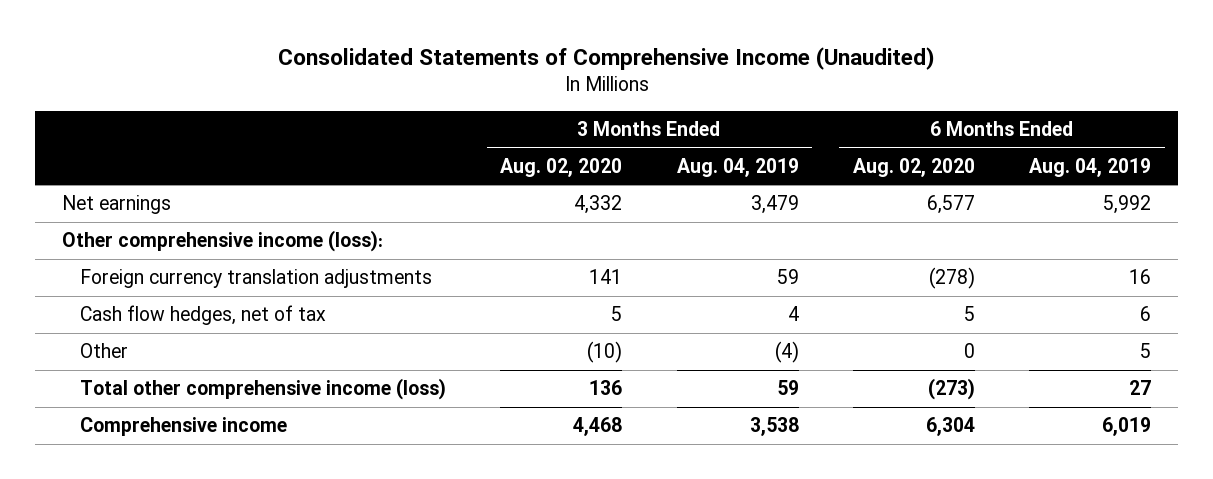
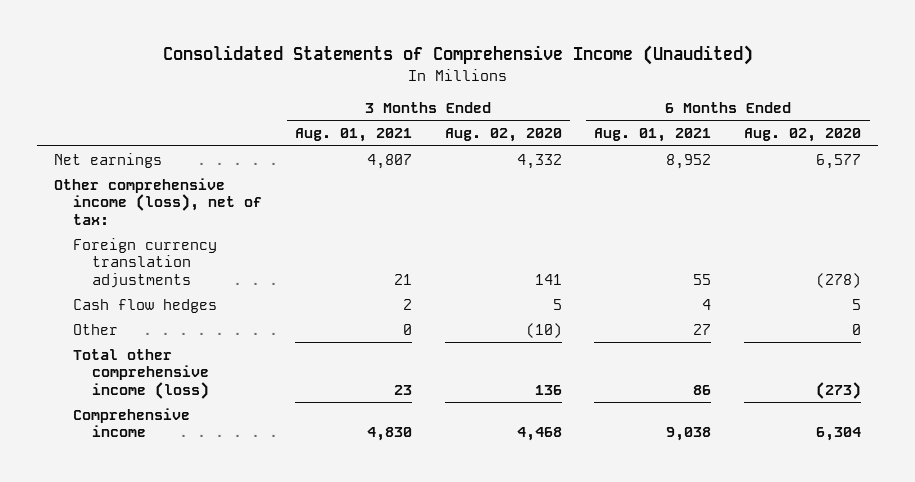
[676,157,799,177] Aug. 04, 2019 -> none
[1029,157,1152,177] Aug. 04, 2019 -> none
none -> [294,128,412,143] Aug. 01, 2021
none -> [594,128,712,143] Aug. 01, 2021
[61,230,383,253] Other comprehensive income (loss): -> [53,177,262,225] Other comprehensive income (loss), net of tax:
[79,305,326,326] Cash flow hedges, net of tax -> [72,298,217,313] Cash flow hedges

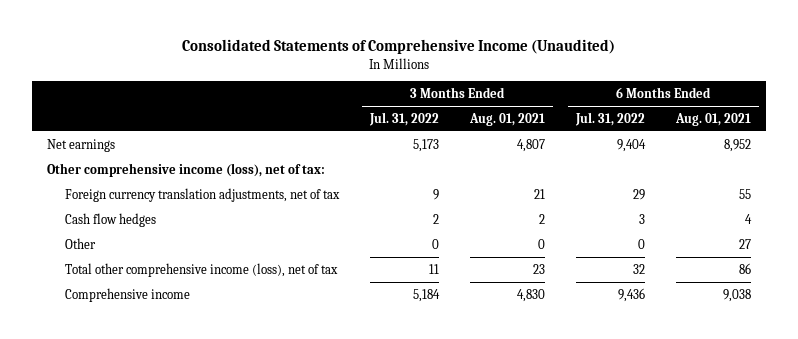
[444,128,562,143] Aug. 02, 2020 -> none
[744,128,862,143] Aug. 02, 2020 -> none
none -> [368,111,439,126] Jul. 31, 2022
none -> [574,111,645,126] Jul. 31, 2022
[72,237,217,288] Foreign currency translation adjustments -> [64,187,340,202] Foreign currency translation adjustments, net of tax
[72,348,210,399] Total other comprehensive income (loss) -> [64,262,338,277] Total other comprehensive income (loss), net of tax

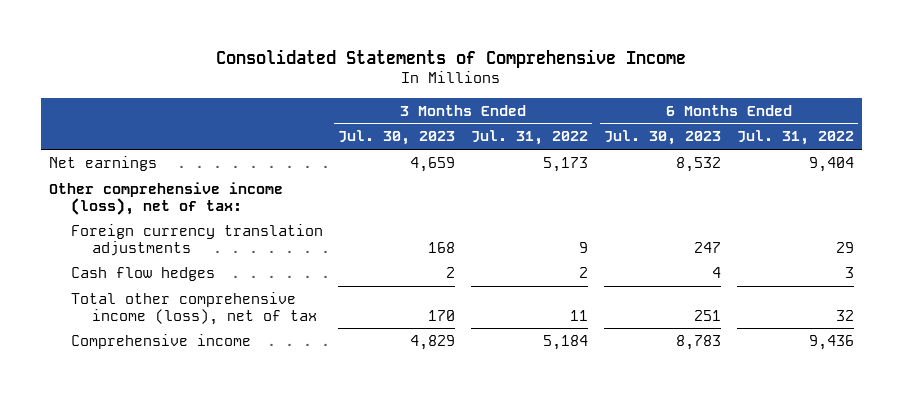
[182,39,616,55] Consolidated Statements of Comprehensive Income (Unaudited) -> [216,48,687,68] Consolidated Statements of Comprehensive Income
[468,112,545,126] Aug. 01, 2021 -> none
[674,112,751,126] Aug. 01, 2021 -> none
none -> [338,130,456,146] Jul. 30, 2023
none -> [603,130,721,146] Jul. 30, 2023
[64,187,340,202] Foreign currency translation adjustments, net of tax -> [70,223,323,256] Foreign currency translation adjustments
[64,237,96,249] Other -> none

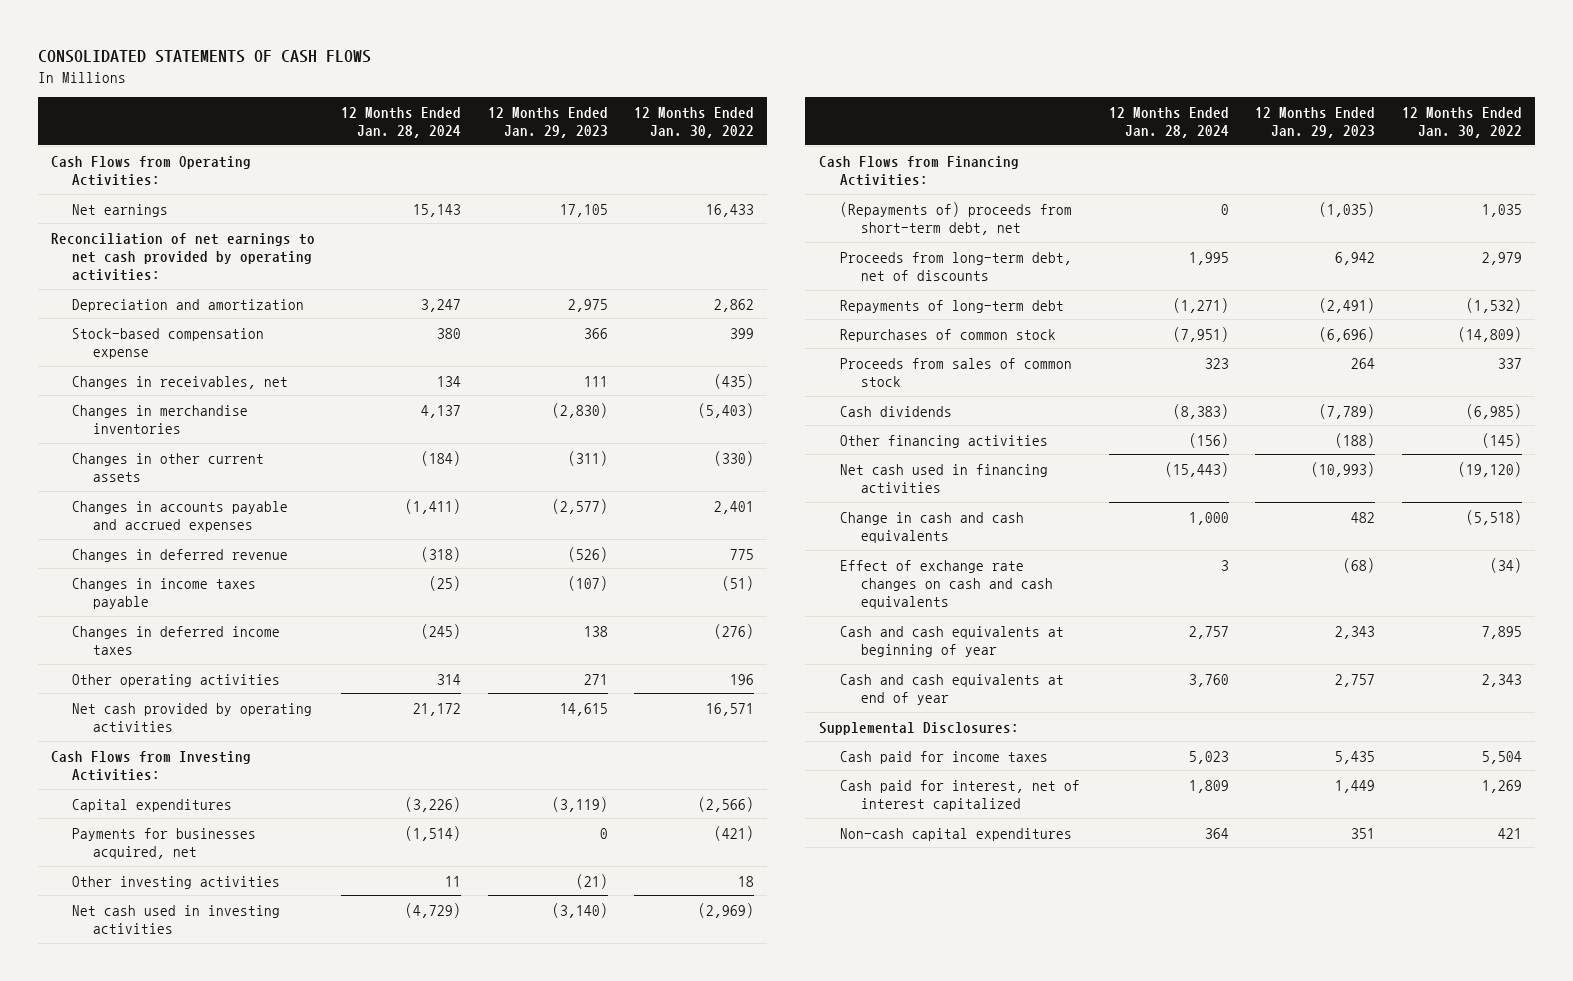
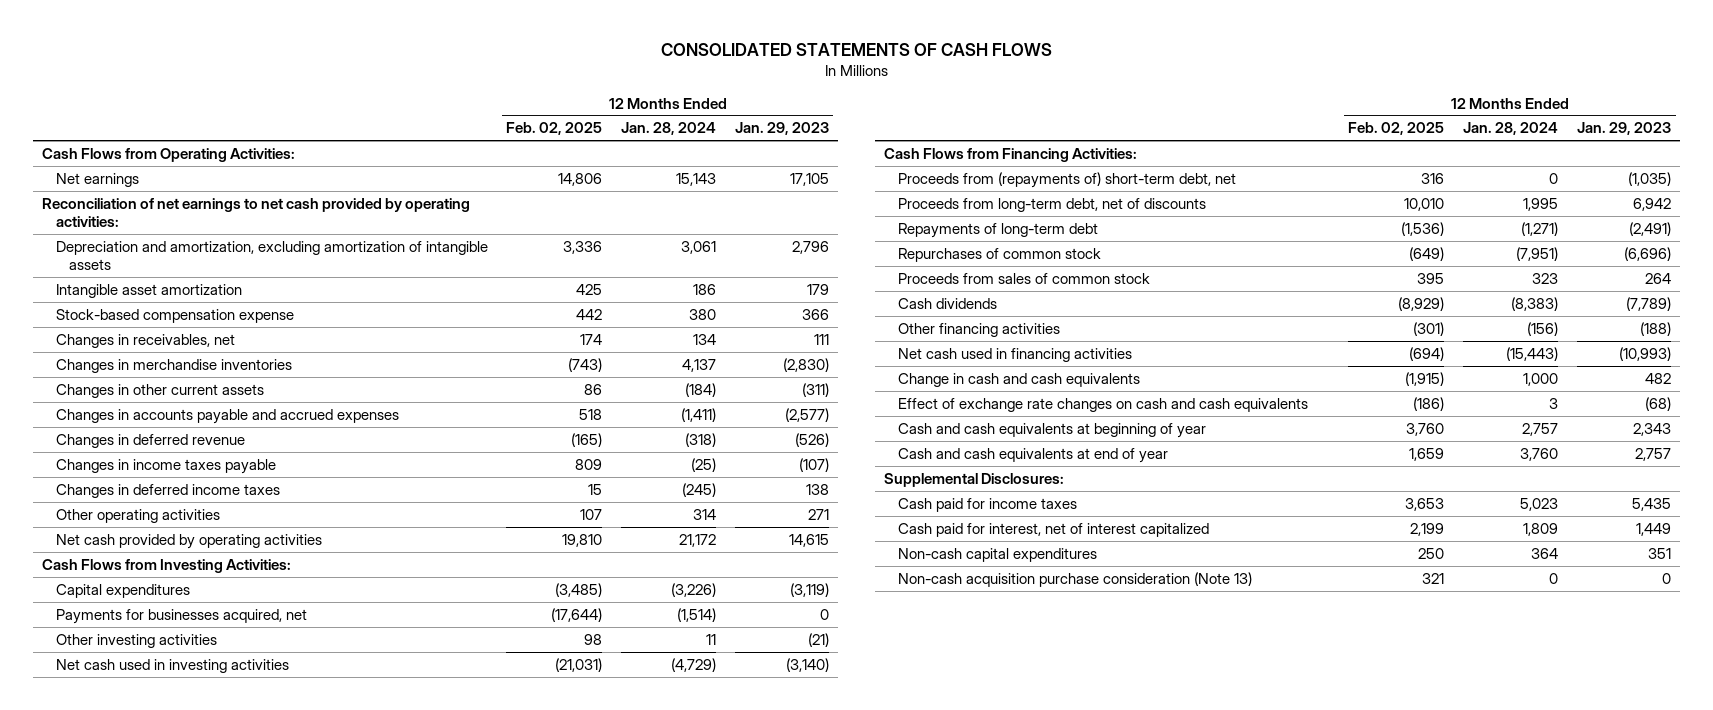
[634,106,755,139] 12 Months Ended Jan. 30, 2022 -> none
none -> [506,122,603,136] Feb. 02, 2025
[72,298,305,312] Depreciation and amortization -> [55,240,488,270] Depreciation and amortization, excluding amortization of intangible assets
[421,298,462,312] 3,247 -> [681,240,717,254] 3,061
[567,298,608,312] 2,975 -> [791,240,829,254] 2,796
none -> [55,283,242,298] Intangible asset amortization
[839,201,1072,235] (Repayments of) proceeds from short-term debt, net -> [897,171,1236,188] Proceeds from (repayments of) short-term debt, net
none -> [897,571,1252,587] Non-cash acquisition purchase consideration (Note 13)

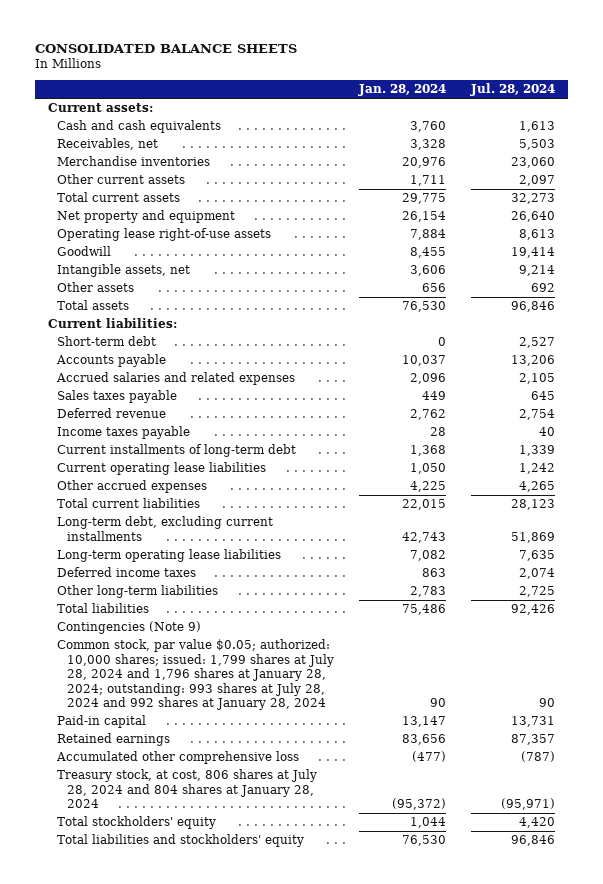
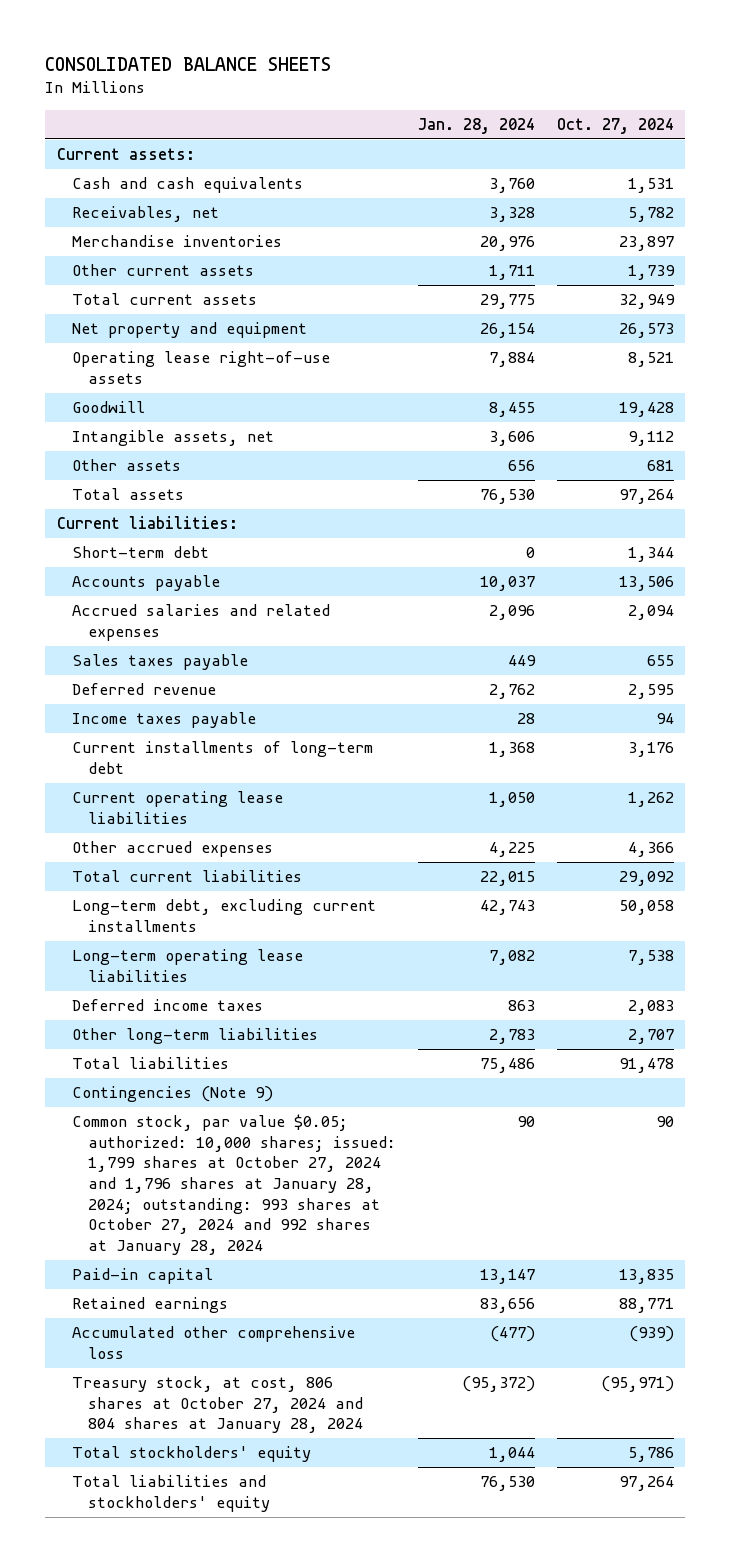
[470,83,556,97] Jul. 28, 2024 -> none
none -> [557,117,675,134] Oct. 27, 2024
[57,639,334,711] Common stock, par value $0.05; authorized: 10,000 shares; issued: 1,799 shares at July 28, 2024 and 1,796 shares at January 28, 2024; outstanding: 993 shares at July 28, 2024 and 992 shares at January 28, 2024 -> [72,1114,396,1255] Common stock, par value $0.05; authorized: 10,000 shares; issued: 1,799 shares at October 27, 2024 and 1,796 shares at January 28, 2024; outstanding: 993 shares at October 27, 2024 and 992 shares at January 28, 2024
[57,769,318,809] Treasury stock, at cost, 806 shares at July 28, 2024 and 804 shares at January 28, 2024 -> [72,1376,363,1434] Treasury stock, at cost, 806 shares at October 27, 2024 and 804 shares at January 28, 2024

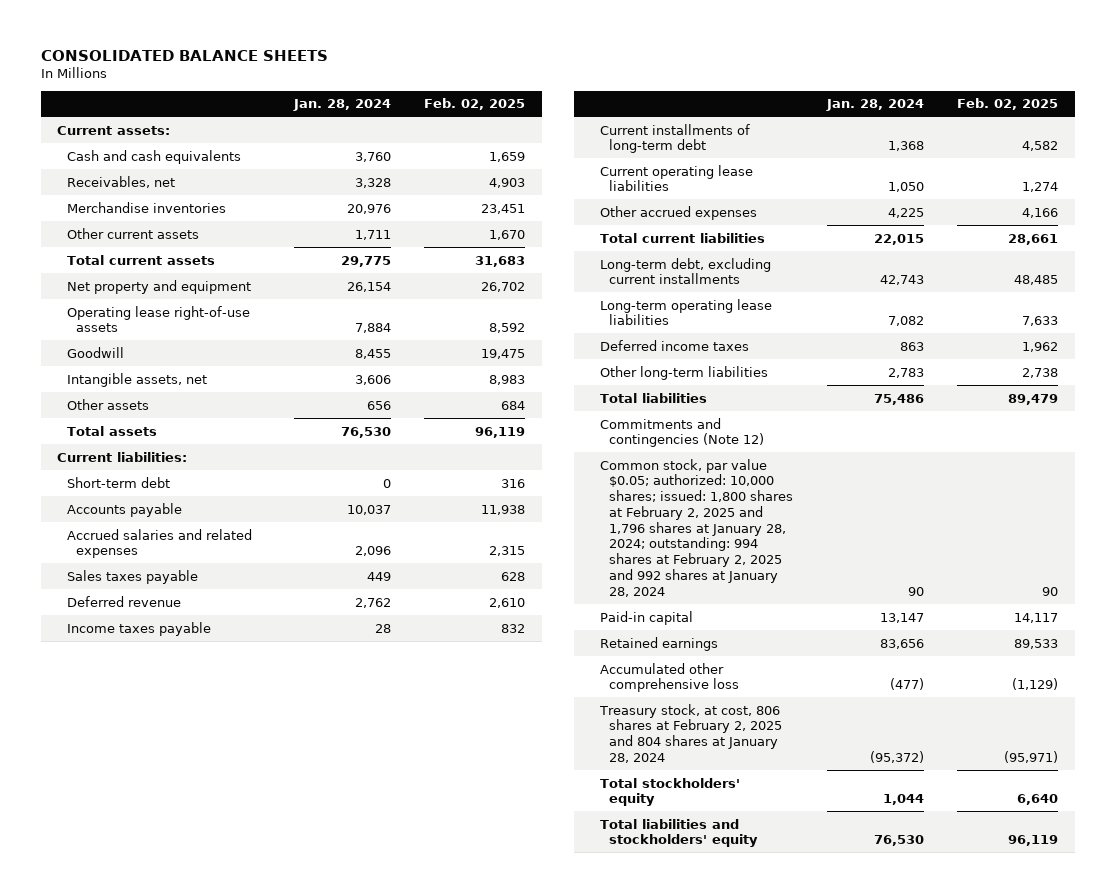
[557,117,675,134] Oct. 27, 2024 -> none
none -> [424,98,526,111] Feb. 02, 2025
[72,1086,274,1103] Contingencies (Note 9) -> [600,417,765,448] Commitments and contingencies (Note 12)
[72,1114,396,1255] Common stock, par value $0.05; authorized: 10,000 shares; issued: 1,799 shares at October 27, 2024 and 1,796 shares at January 28, 2024; outstanding: 993 shares at October 27, 2024 and 992 shares at January 28, 2024 -> [600,458,794,597] Common stock, par value $0.05; authorized: 10,000 shares; issued: 1,800 shares at February 2, 2025 and 1,796 shares at January 28, 2024; outstanding: 994 shares at February 2, 2025 and 992 shares at January 28, 2024
[72,1376,363,1434] Treasury stock, at cost, 806 shares at October 27, 2024 and 804 shares at January 28, 2024 -> [599,703,783,763] Treasury stock, at cost, 806 shares at February 2, 2025 and 804 shares at January 28, 2024

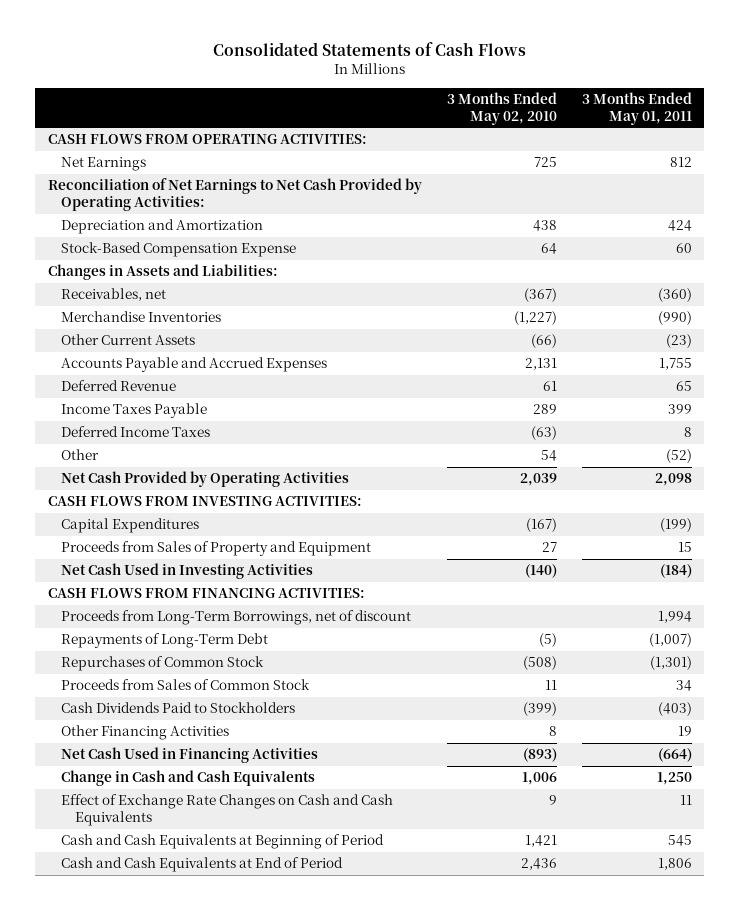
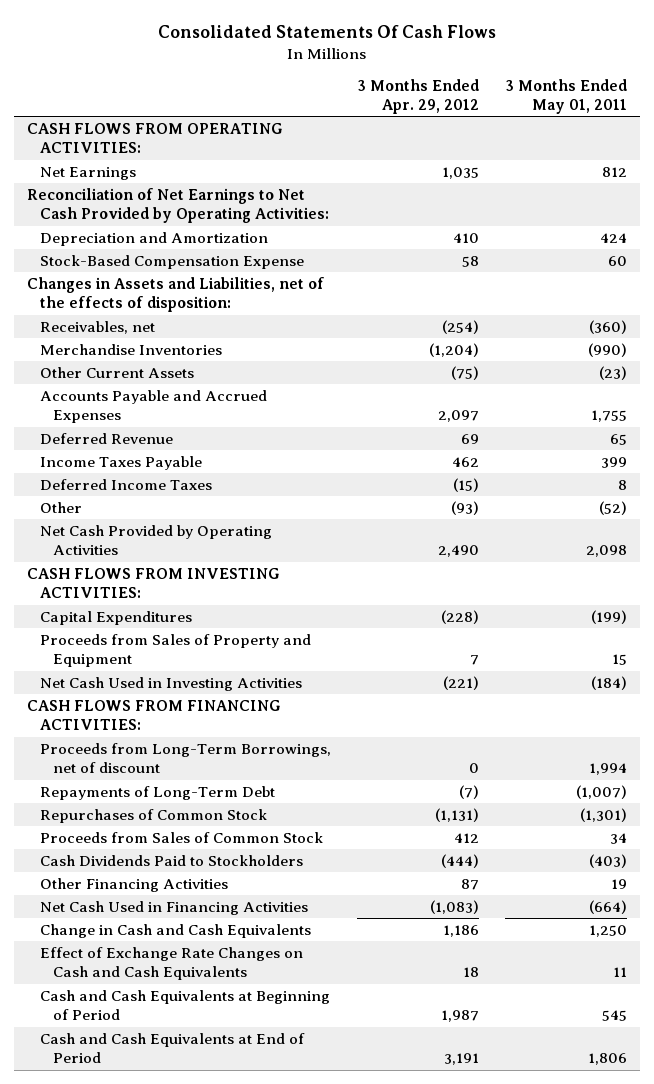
[212,42,526,57] Consolidated Statements of Cash Flows -> [158,24,497,38] Consolidated Statements Of Cash Flows
[446,92,557,125] 3 Months Ended May 02, 2010 -> none
none -> [357,78,480,115] 3 Months Ended Apr. 29, 2012
[47,264,278,281] Changes in Assets and Liabilities: -> [27,276,325,313] Changes in Assets and Liabilities, net of the effects of disposition:

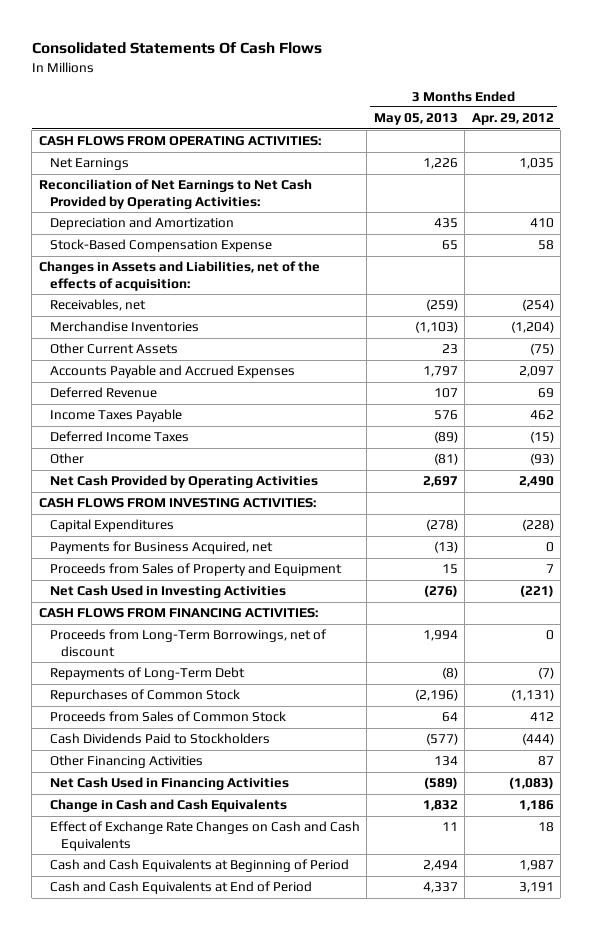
[505,78,628,115] 3 Months Ended May 01, 2011 -> none
none -> [373,113,458,126] May 05, 2013
[27,276,325,313] Changes in Assets and Liabilities, net of the effects of disposition: -> [38,261,320,292] Changes in Assets and Liabilities, net of the effects of acquisition:
none -> [49,541,273,555] Payments for Business Acquired, net

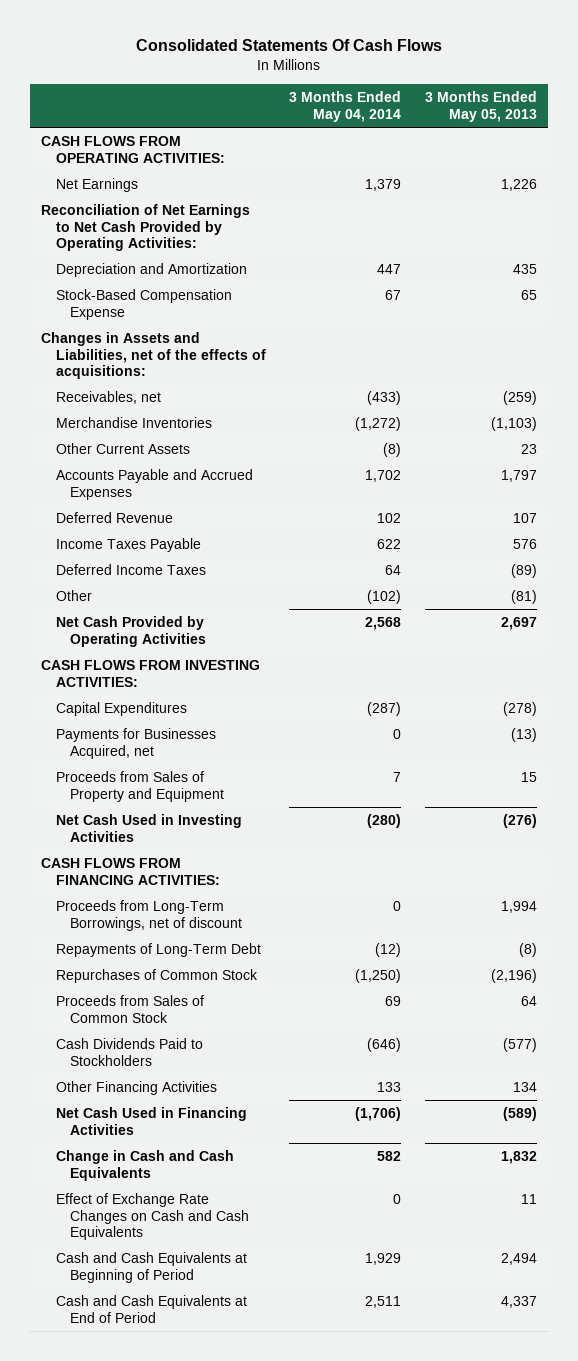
[471,113,554,126] Apr. 29, 2012 -> none
none -> [289,91,402,123] 3 Months Ended May 04, 2014
[38,261,320,292] Changes in Assets and Liabilities, net of the effects of acquisition: -> [41,331,266,380] Changes in Assets and Liabilities, net of the effects of acquisitions:
[49,541,273,555] Payments for Business Acquired, net -> [55,727,216,759] Payments for Businesses Acquired, net

